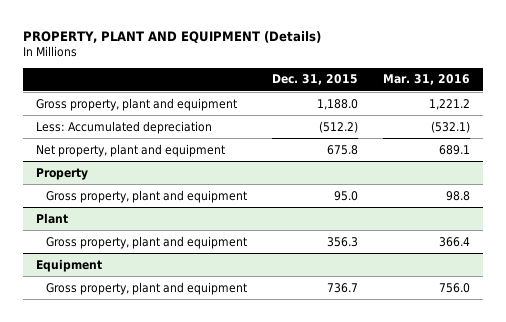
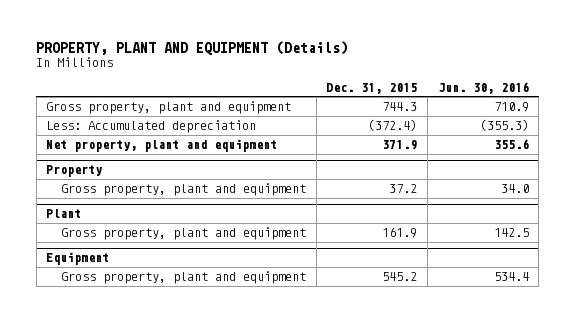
[383,74,471,86] Mar. 31, 2016 -> none
none -> [437,81,529,94] Jun. 30, 2016
[317,98,359,110] 1,188.0 -> [382,102,418,112] 744.3
[319,120,359,133] (512.2) -> [368,119,418,132] (372.4)
[327,144,359,155] 675.8 -> [382,140,418,151] 371.9
[334,190,359,201] 95.0 -> [389,184,418,194] 37.2
[327,236,359,247] 356.3 -> [382,227,418,239] 161.9
[327,282,359,293] 736.7 -> [382,272,418,282] 545.2

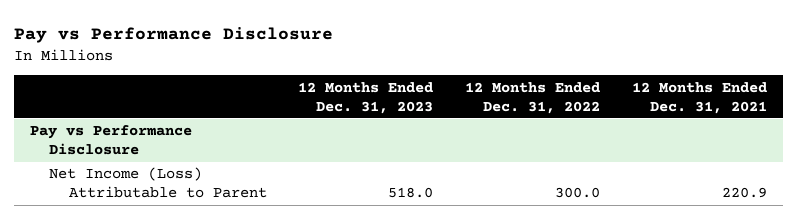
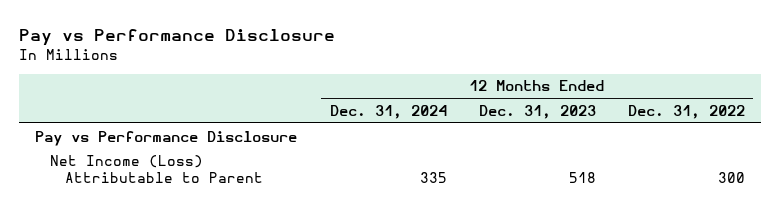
[632,81,768,114] 12 Months Ended Dec. 31, 2021 -> none
none -> [329,104,447,119] Dec. 31, 2024
[388,187,434,199] 518.0 -> [568,172,596,184] 518
[555,187,601,199] 300.0 -> [718,172,746,184] 300

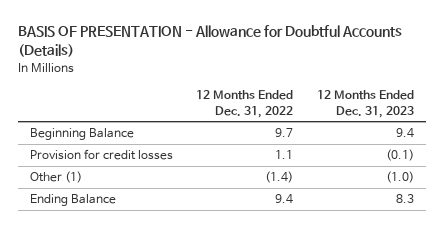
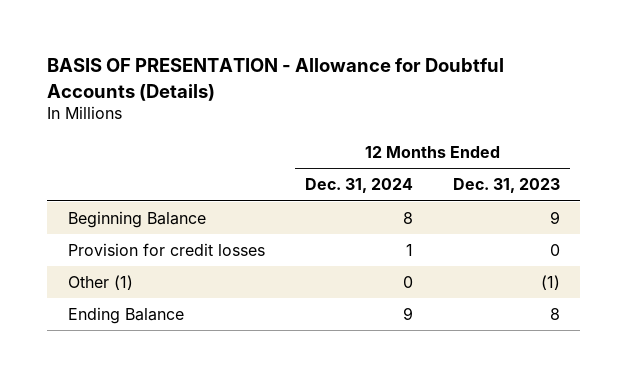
[196,90,294,118] 12 Months Ended Dec. 31, 2022 -> none
none -> [304,178,413,194] Dec. 31, 2024
[396,128,415,139] 9.4 -> [550,211,561,225] 9
[386,149,415,162] (0.1) -> [550,244,561,257] 0
[386,171,415,184] (1.0) -> [541,275,561,291] (1)
[396,194,415,204] 8.3 -> [550,308,561,321] 8

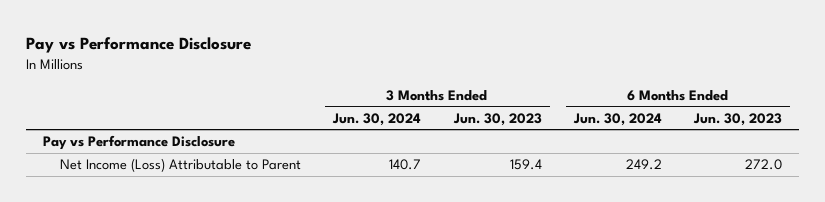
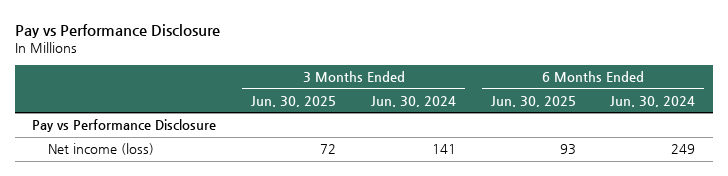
[452,112,542,126] Jun. 30, 2023 -> none
[693,112,783,126] Jun. 30, 2023 -> none
none -> [251,96,337,108] Jun. 30, 2025
none -> [490,96,576,108] Jun. 30, 2025
[59,158,301,173] Net Income (Loss) Attributable to Parent -> [48,143,155,156] Net income (loss)
[389,159,422,171] 140.7 -> [431,144,456,155] 141
[625,159,662,171] 249.2 -> [671,144,696,155] 249

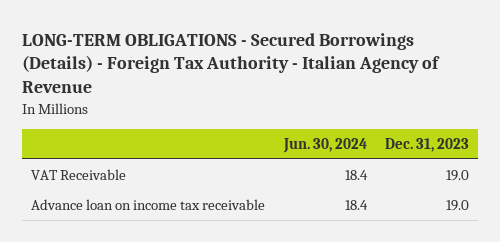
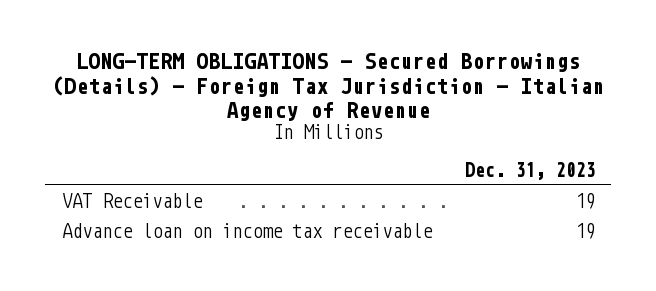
[22,32,441,93] LONG-TERM OBLIGATIONS - Secured Borrowings (Details) - Foreign Tax Authority - Italian Agency of Revenue -> [52,53,605,121] LONG-TERM OBLIGATIONS - Secured Borrowings (Details) - Foreign Tax Jurisdiction - Italian Agency of Revenue
[282,137,367,153] Jun. 30, 2024 -> none
[445,170,469,182] 19.0 -> [574,193,595,210] 19
[445,200,469,212] 19.0 -> [574,223,595,240] 19

